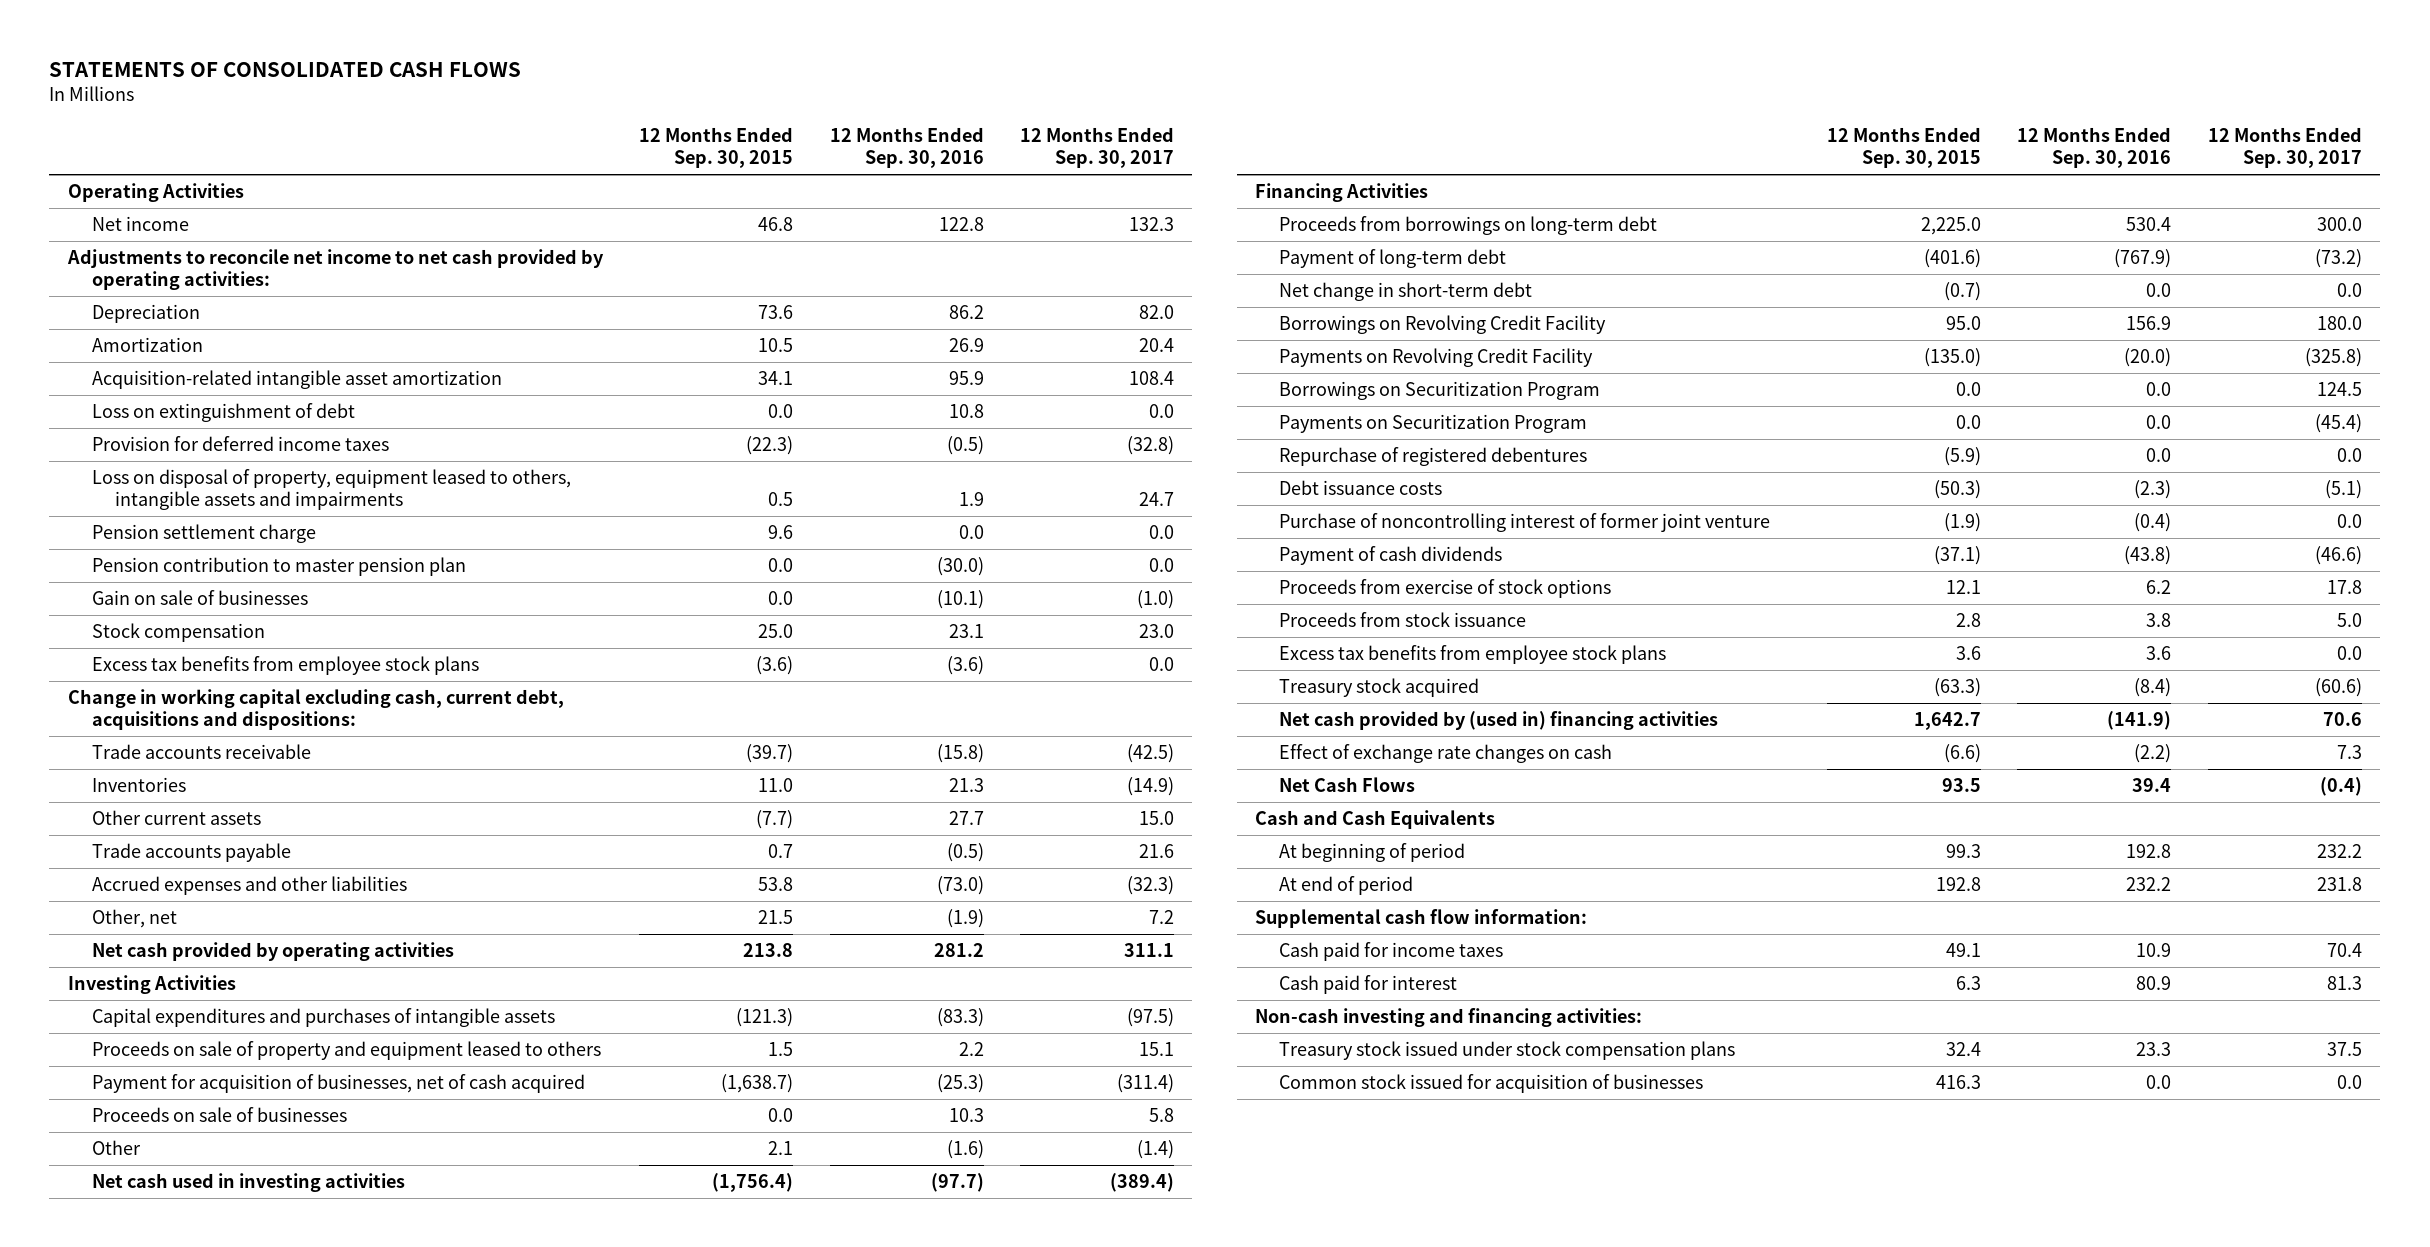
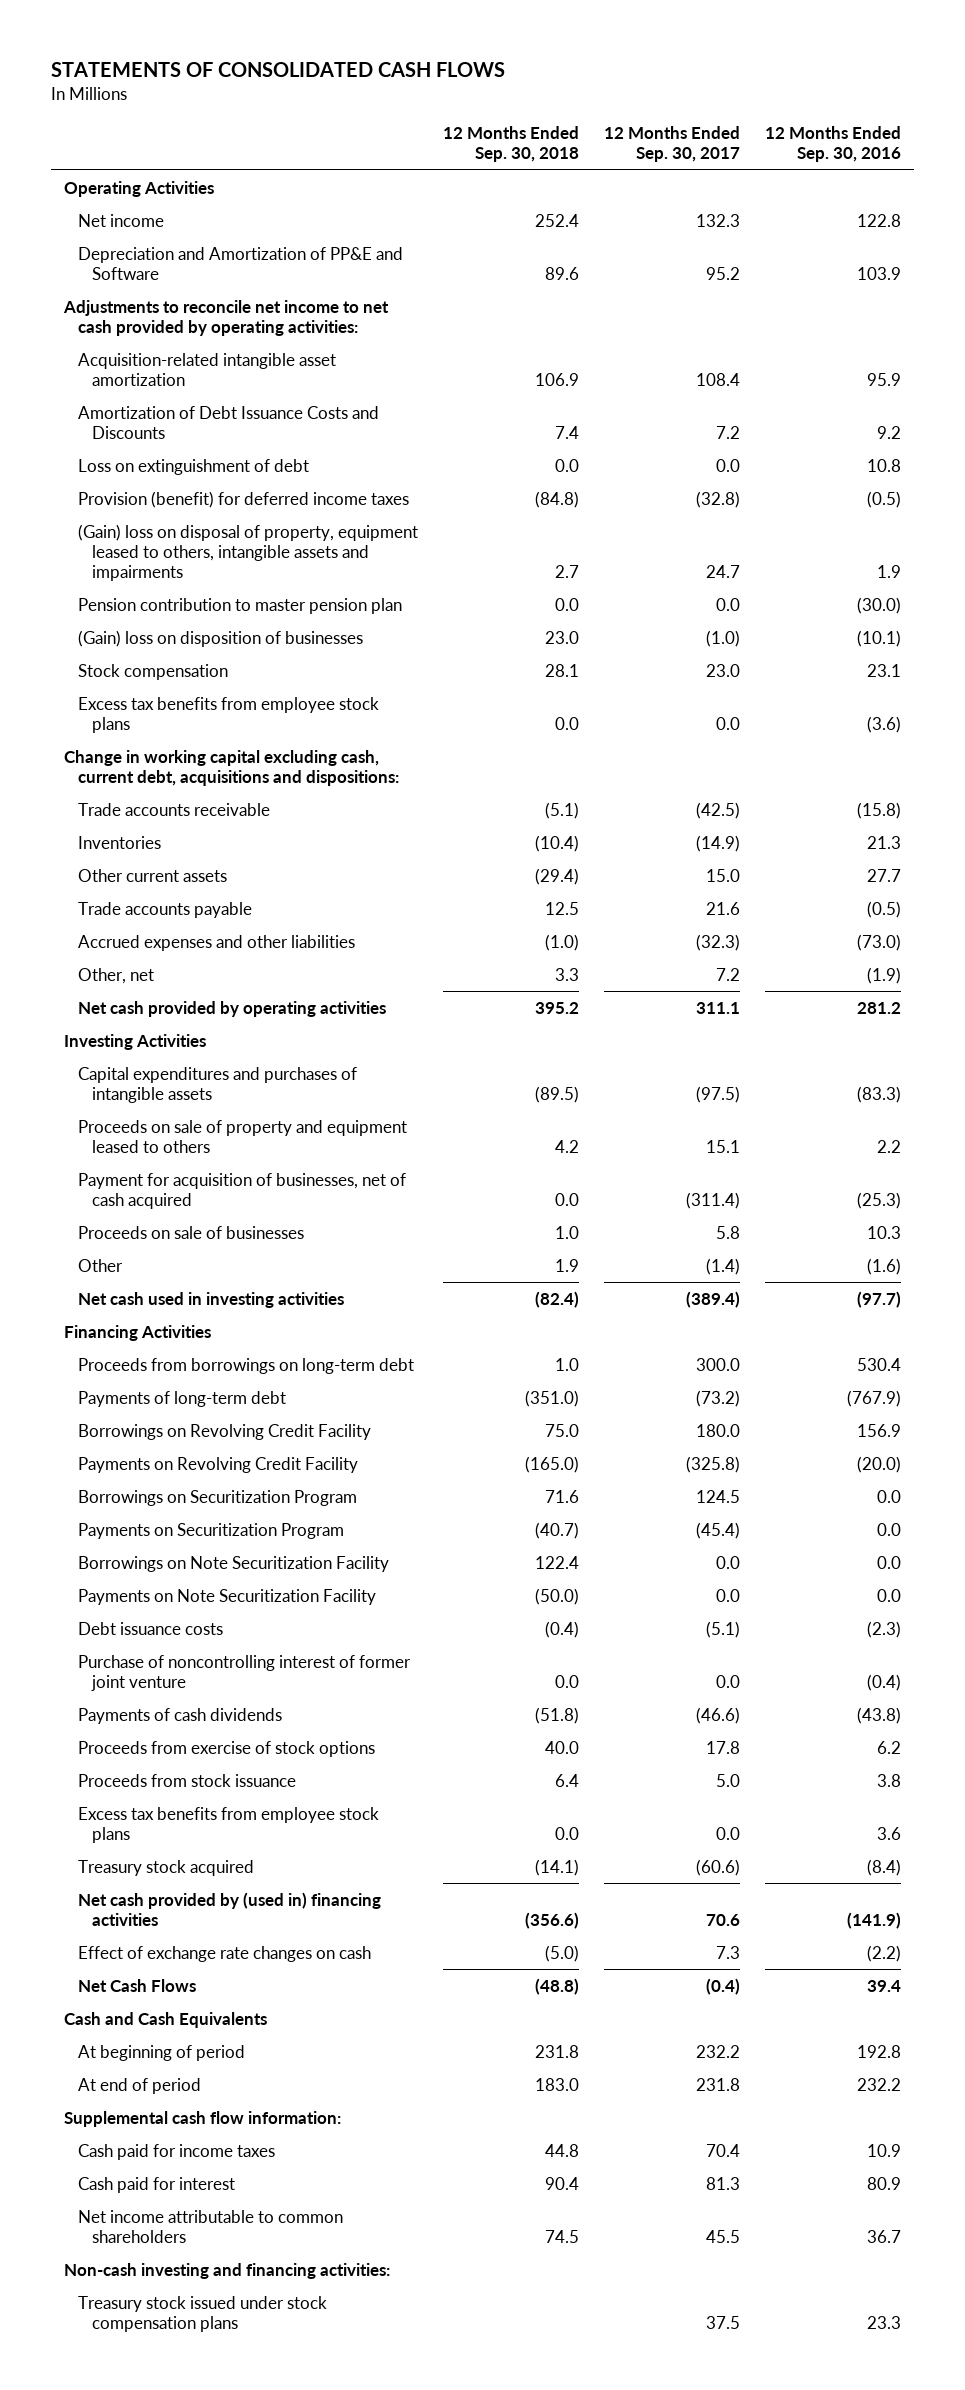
[639,127,794,169] 12 Months Ended Sep. 30, 2015 -> none
none -> [442,126,579,163] 12 Months Ended Sep. 30, 2018
none -> [77,246,403,280] Depreciation and Amortization of PP&E and Software
[91,304,200,324] Depreciation -> none
[91,337,203,353] Amortization -> none
none -> [77,405,379,439] Amortization of Debt Issuance Costs and Discounts
[91,524,316,544] Pension settlement charge -> none
[91,436,389,452] Provision for deferred income taxes -> [77,490,409,508] Provision (benefit) for deferred income taxes
[91,469,571,510] Loss on disposal of property, equipment leased to others, intangible assets and impairments -> [77,523,418,581] (Gain) loss on disposal of property, equipment leased to others, intangible assets and impairments
[91,590,308,606] Gain on sale of businesses -> [77,629,363,647] (Gain) loss on disposition of businesses
[1279,282,1533,302] Net change in short-term debt -> none
[1279,249,1507,269] Payment of long-term debt -> [77,1390,286,1407] Payments of long-term debt
[1279,447,1588,467] Repurchase of registered debentures -> none
none -> [77,1555,389,1572] Borrowings on Note Securitization Facility
none -> [77,1588,376,1605] Payments on Note Securitization Facility
[1279,546,1503,566] Payment of cash dividends -> [77,1707,282,1724] Payments of cash dividends
none -> [77,2209,343,2243] Net income attributable to common shareholders
[1279,1074,1704,1094] Common stock issued for acquisition of businesses -> none

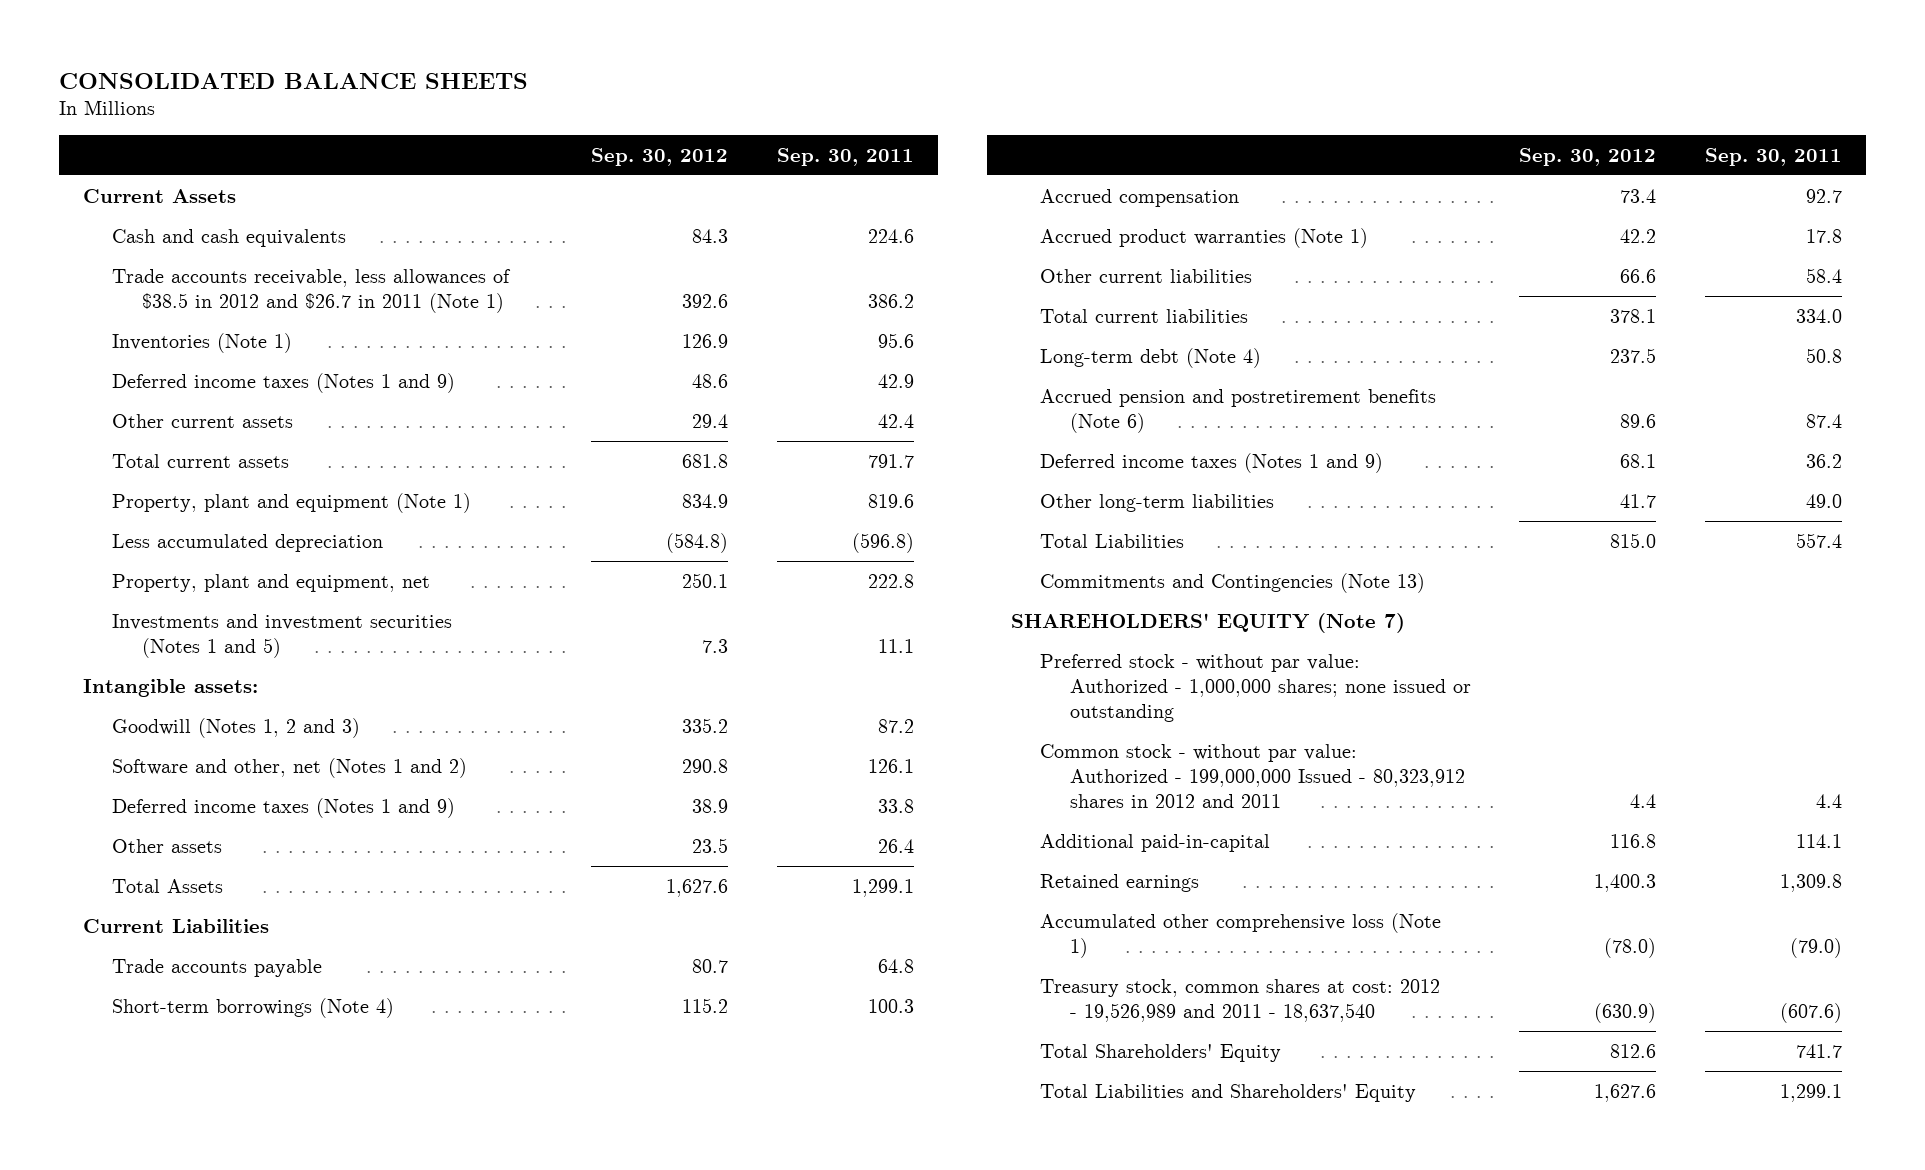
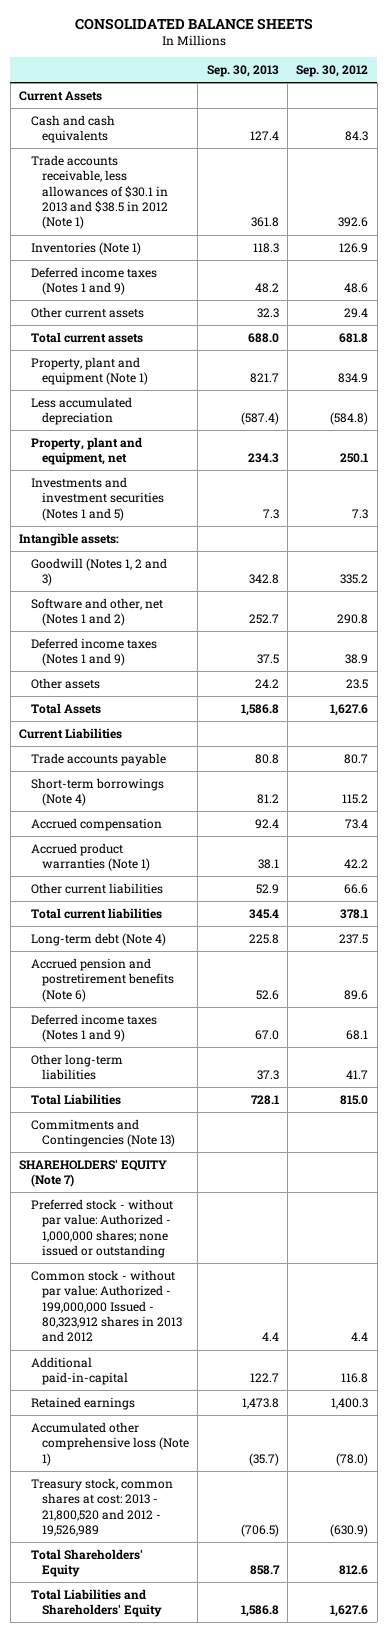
[776,147,914,166] Sep. 30, 2011 -> none
none -> [206,65,279,78] Sep. 30, 2013
[112,268,512,313] Trade accounts receivable, less allowances of $38.5 in 2012 and $26.7 in 2011 (Note 1) -> [30,154,168,230] Trade accounts receivable, less allowances of $30.1 in 2013 and $38.5 in 2012 (Note 1)
[1040,743,1465,809] Common stock - without par value: Authorized - 199,000,000 Issued - 80,323,912 shares in 2012 and 2011 -> [30,1269,182,1343] Common stock - without par value: Authorized - 199,000,000 Issued - 80,323,912 shares in 2013 and 2012
[1040,978,1441,1022] Treasury stock, common shares at cost: 2012 - 19,526,989 and 2011 - 18,637,540 -> [30,1477,173,1537] Treasury stock, common shares at cost: 2013 - 21,800,520 and 2012 - 19,526,989

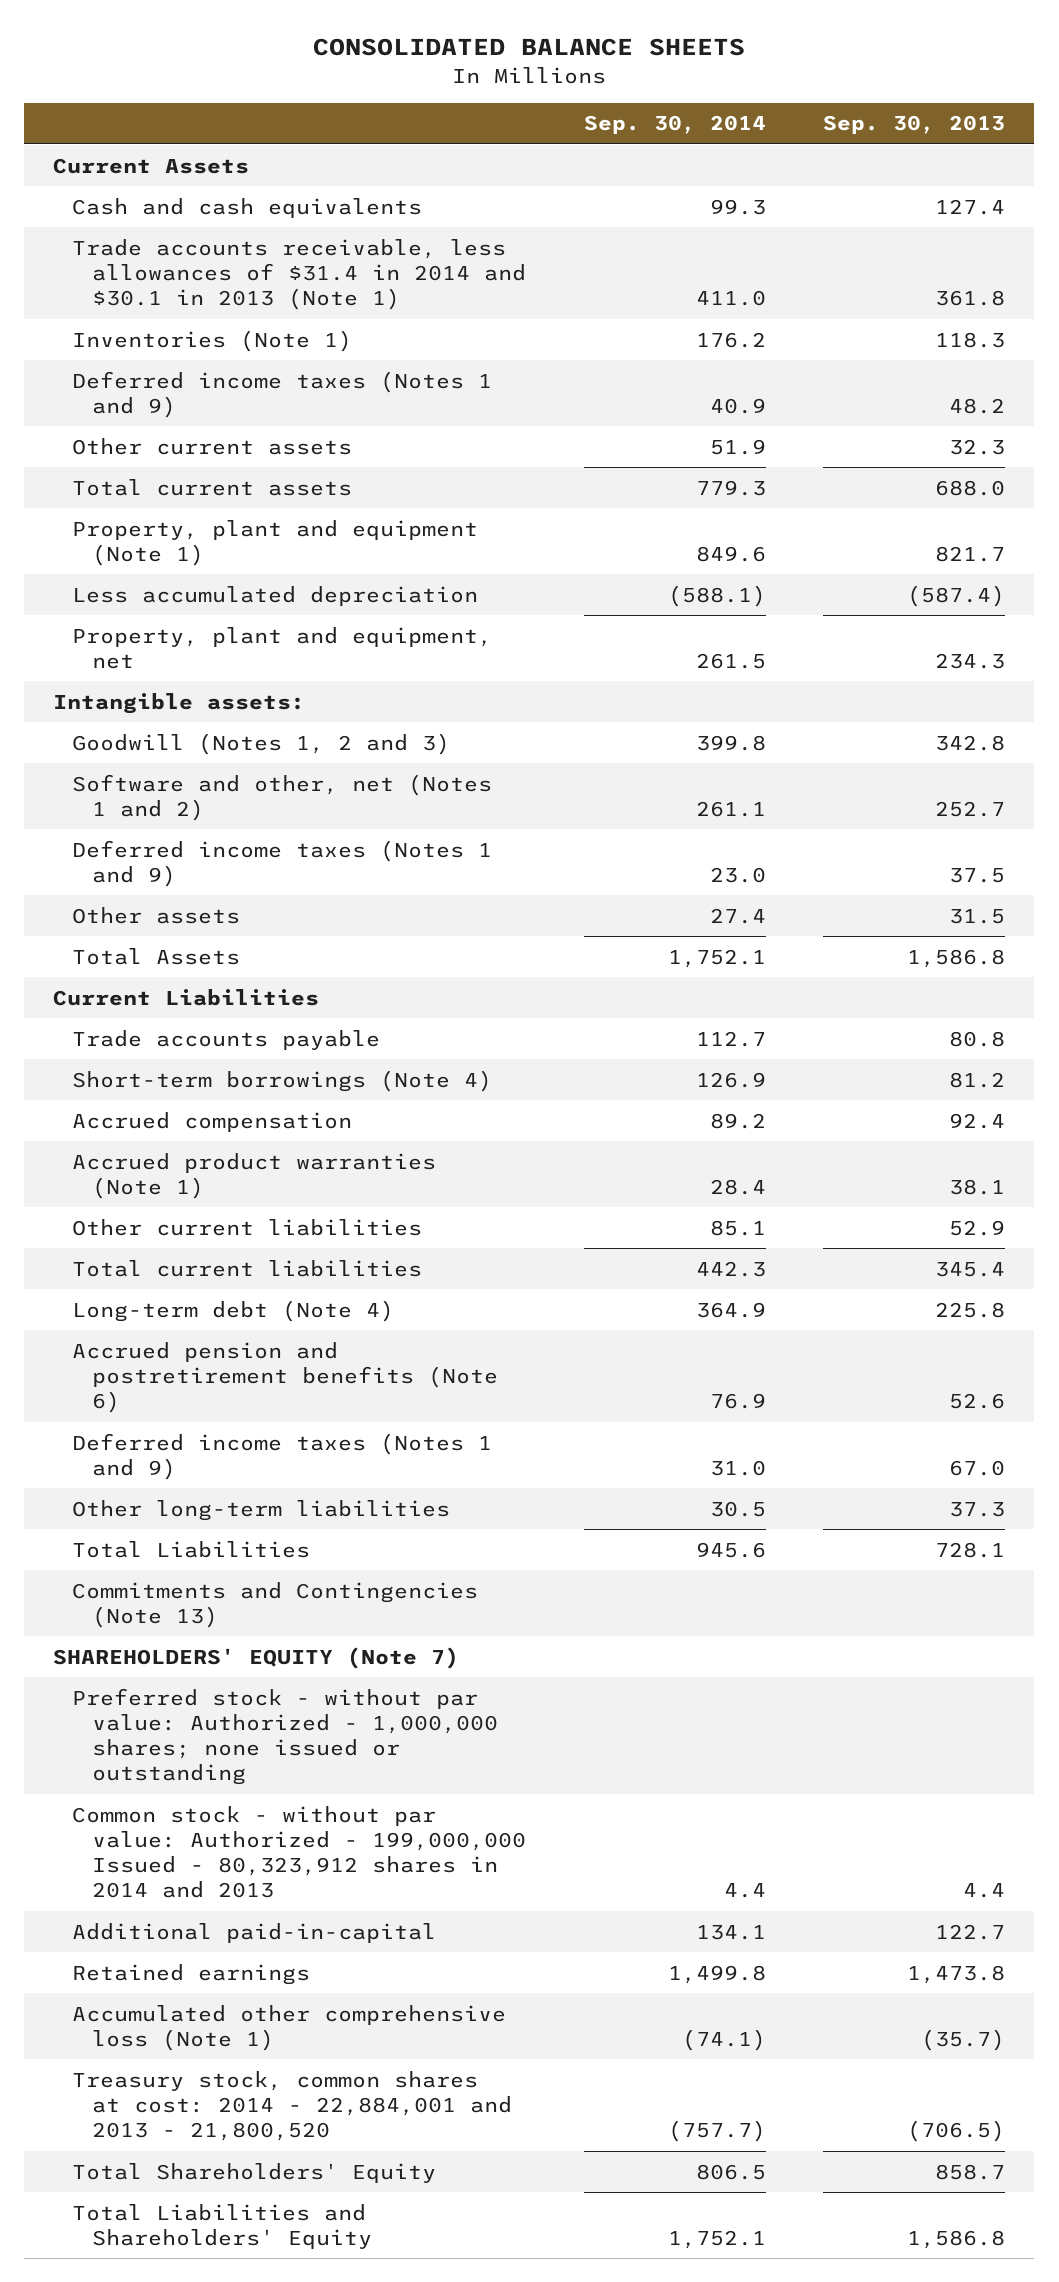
[296,65,369,78] Sep. 30, 2012 -> none
none -> [583,115,766,135] Sep. 30, 2014
[30,154,168,230] Trade accounts receivable, less allowances of $30.1 in 2013 and $38.5 in 2012 (Note 1) -> [72,238,526,311] Trade accounts receivable, less allowances of $31.4 in 2014 and $30.1 in 2013 (Note 1)
[30,476,164,521] Investments and investment securities (Notes 1 and 5) -> none
[254,678,279,688] 24.2 -> [949,908,1006,924] 31.5
[30,1269,182,1343] Common stock - without par value: Authorized - 199,000,000 Issued - 80,323,912 shares in 2013 and 2012 -> [72,1805,526,1899] Common stock - without par value: Authorized - 199,000,000 Issued - 80,323,912 shares in 2014 and 2013
[30,1477,173,1537] Treasury stock, common shares at cost: 2013 - 21,800,520 and 2012 - 19,526,989 -> [72,2070,512,2142] Treasury stock, common shares at cost: 2014 - 22,884,001 and 2013 - 21,800,520

